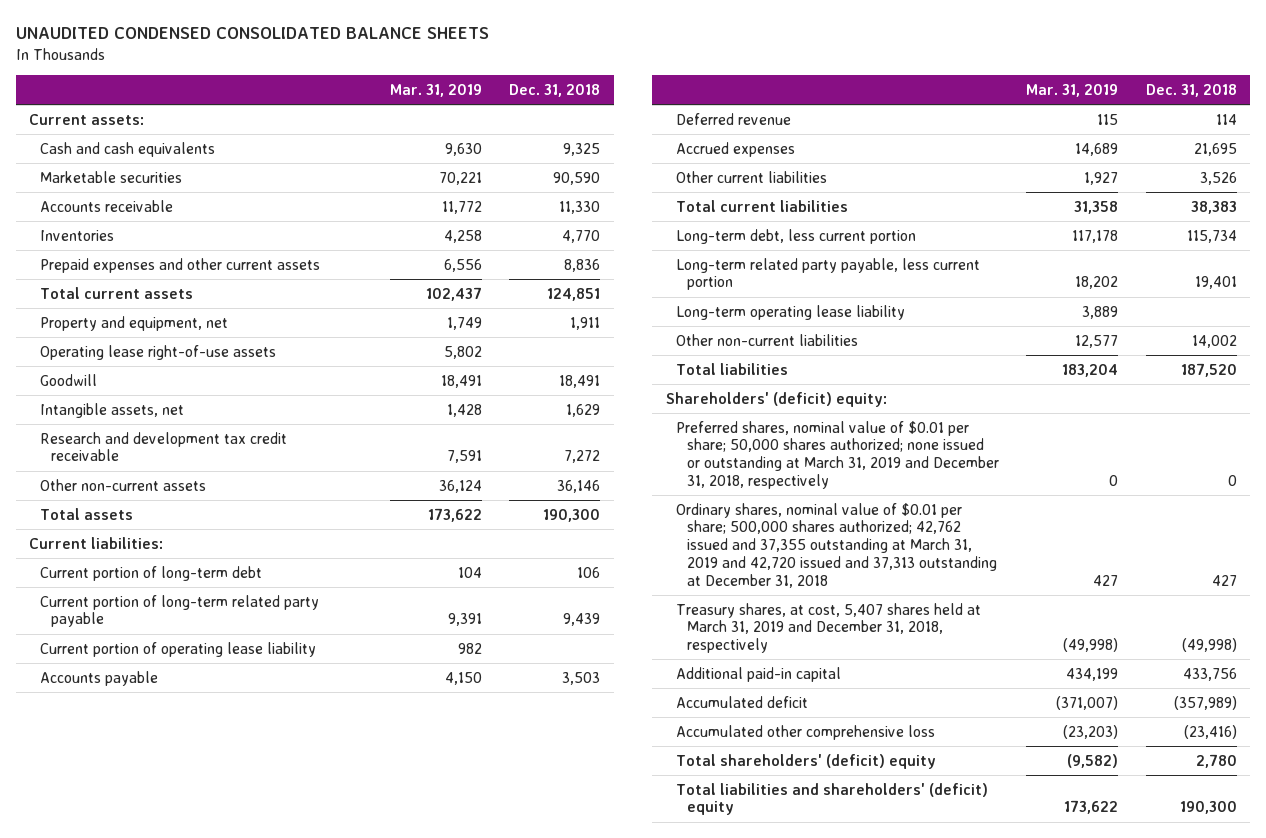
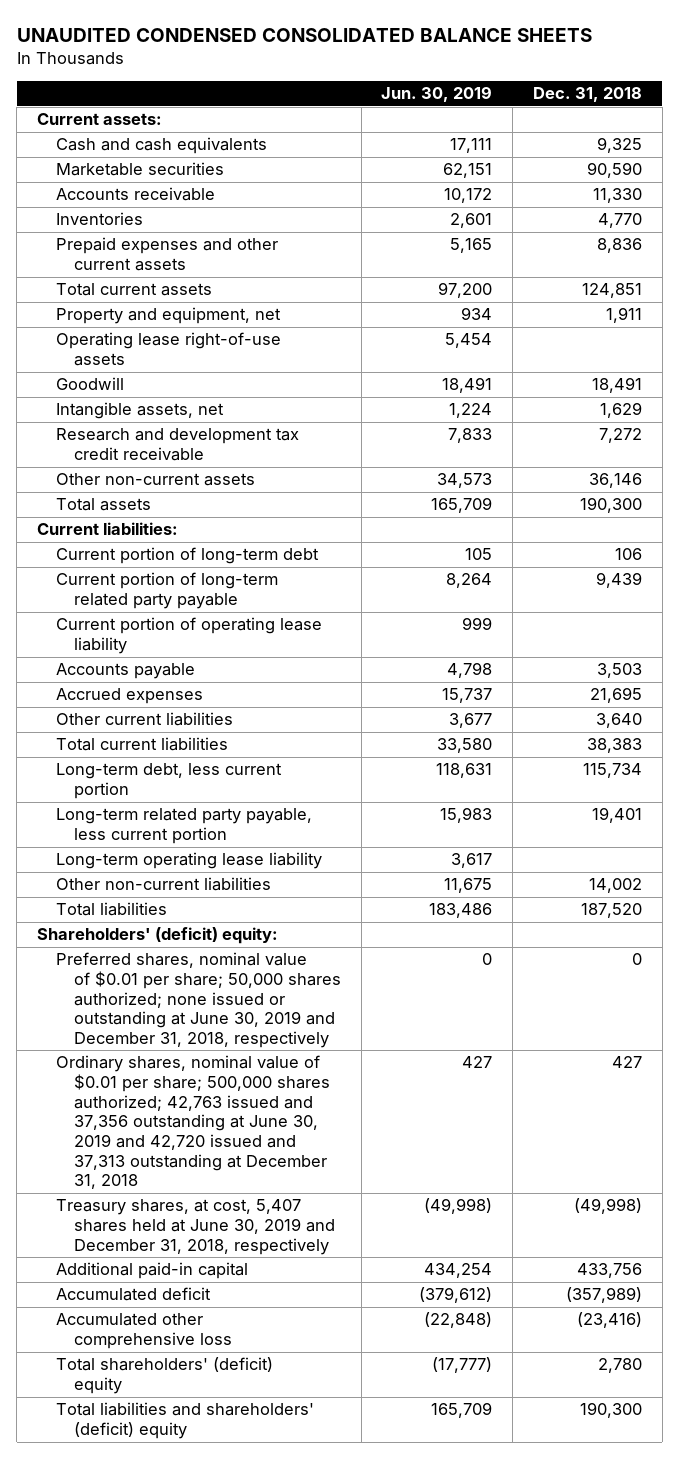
[390,83,483,97] Mar. 31, 2019 -> none
none -> [381,86,493,103] Jun. 30, 2019
[676,112,792,125] Deferred revenue -> none
[1199,171,1237,185] 3,526 -> [595,713,642,729] 3,640
[676,420,1000,489] Preferred shares, nominal value of $0.01 per share; 50,000 shares authorized; none issued or outstanding at March 31, 2019 and December 31, 2018, respectively -> [55,952,341,1048] Preferred shares, nominal value of $0.01 per share; 50,000 shares authorized; none issued or outstanding at June 30, 2019 and December 31, 2018, respectively
[676,502,998,588] Ordinary shares, nominal value of $0.01 per share; 500,000 shares authorized; 42,762 issued and 37,355 outstanding at March 31, 2019 and 42,720 issued and 37,313 outstanding at December 31, 2018 -> [55,1055,330,1190] Ordinary shares, nominal value of $0.01 per share; 500,000 shares authorized; 42,763 issued and 37,356 outstanding at June 30, 2019 and 42,720 issued and 37,313 outstanding at December 31, 2018
[676,602,982,654] Treasury shares, at cost, 5,407 shares held at March 31, 2019 and December 31, 2018, respectively -> [55,1199,335,1255] Treasury shares, at cost, 5,407 shares held at June 30, 2019 and December 31, 2018, respectively

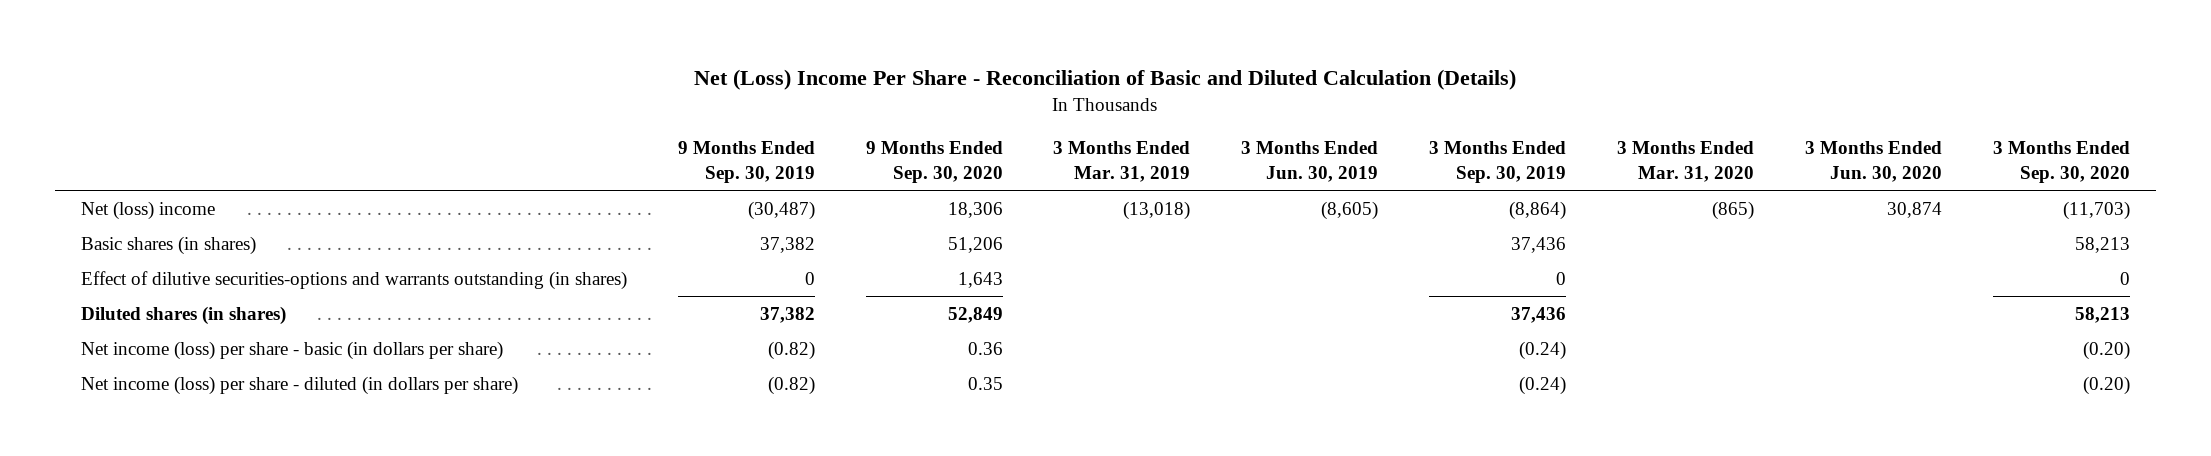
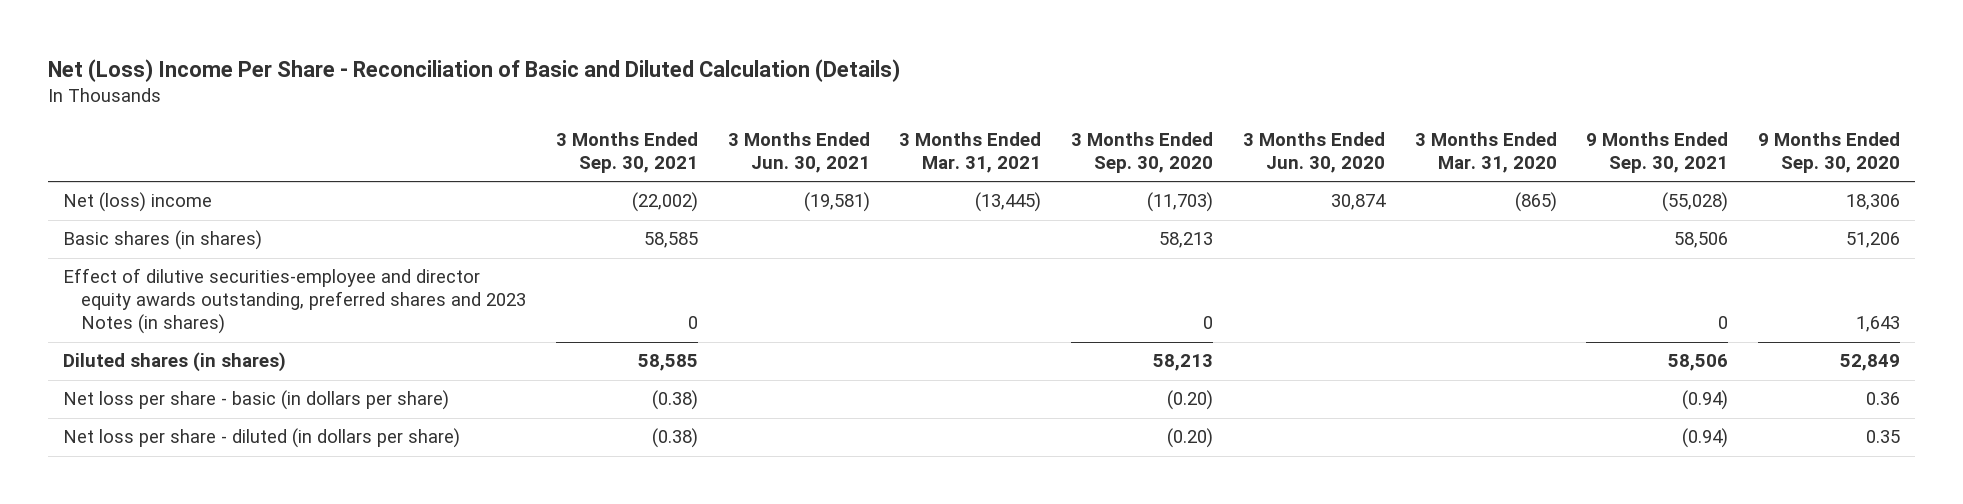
[677,140,815,183] 9 Months Ended Sep. 30, 2019 -> none
[1053,140,1191,182] 3 Months Ended Mar. 31, 2019 -> none
[1241,140,1379,182] 3 Months Ended Jun. 30, 2019 -> none
[1429,140,1567,183] 3 Months Ended Sep. 30, 2019 -> none
none -> [555,132,698,174] 3 Months Ended Sep. 30, 2021
none -> [727,132,870,174] 3 Months Ended Jun. 30, 2021
none -> [899,132,1042,174] 3 Months Ended Mar. 31, 2021
none -> [1586,132,1729,174] 9 Months Ended Sep. 30, 2021
[80,270,627,290] Effect of dilutive securities-options and warrants outstanding (in shares) -> [62,268,527,335] Effect of dilutive securities-employee and director equity awards outstanding, preferred shares and 2023 Notes (in shares)
[80,340,503,360] Net income (loss) per share - basic (in dollars per share) -> [62,390,449,411] Net loss per share - basic (in dollars per share)
[80,375,518,395] Net income (loss) per share - diluted (in dollars per share) -> [62,428,460,449] Net loss per share - diluted (in dollars per share)

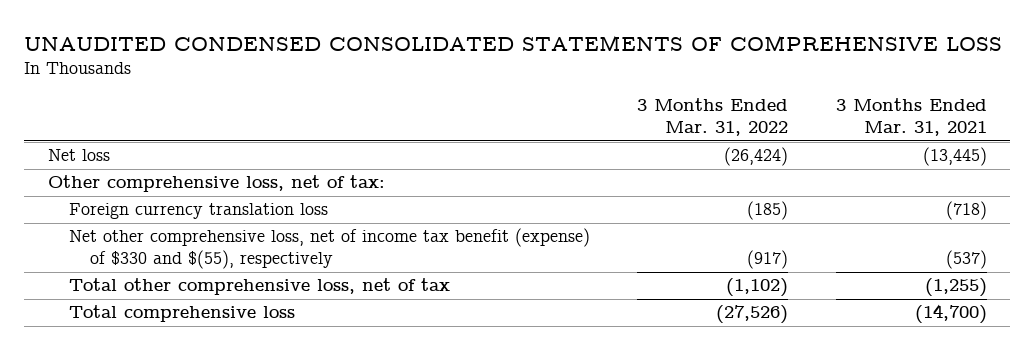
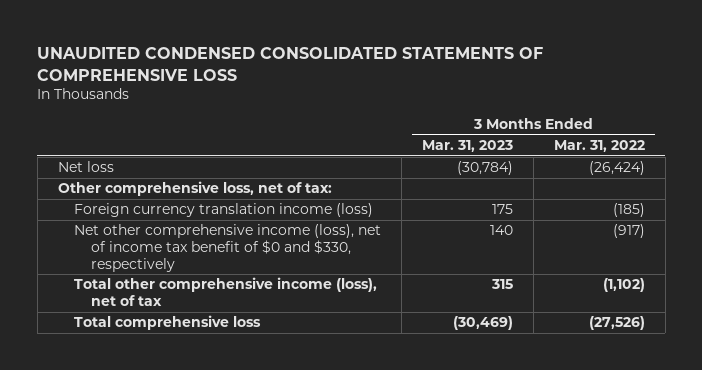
[835,98,987,137] 3 Months Ended Mar. 31, 2021 -> none
none -> [422,139,514,152] Mar. 31, 2023
[68,203,328,220] Foreign currency translation loss -> [74,203,374,218] Foreign currency translation income (loss)
[68,228,590,270] Net other comprehensive loss, net of income tax benefit (expense) of $330 and $(55), respectively -> [74,224,382,272] Net other comprehensive income (loss), net of income tax benefit of $0 and $330, respectively
[68,278,450,296] Total other comprehensive loss, net of tax -> [74,277,378,307] Total other comprehensive income (loss), net of tax

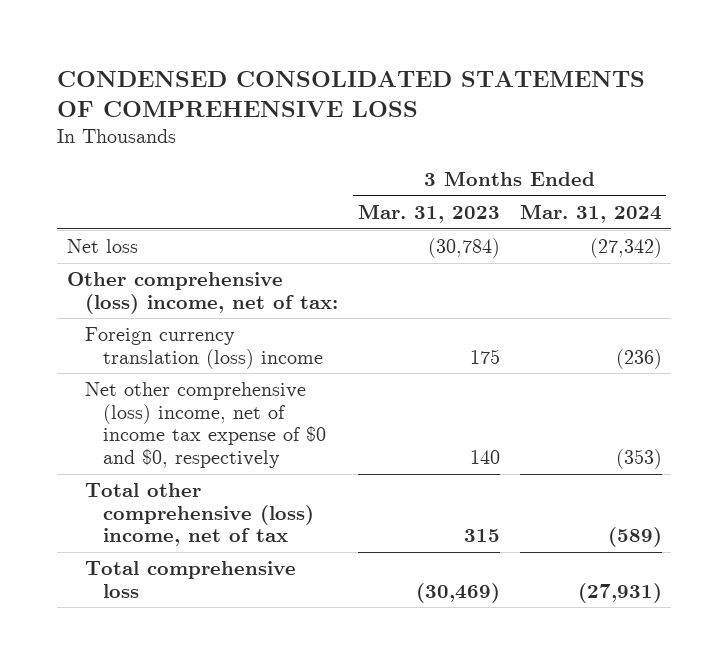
[37,46,544,81] UNAUDITED CONDENSED CONSOLIDATED STATEMENTS OF COMPREHENSIVE LOSS -> [56,70,645,118] CONDENSED CONSOLIDATED STATEMENTS OF COMPREHENSIVE LOSS
[553,139,645,152] Mar. 31, 2022 -> none
none -> [519,203,662,223] Mar. 31, 2024
[57,181,332,197] Other comprehensive loss, net of tax: -> [66,272,338,314] Other comprehensive (loss) income, net of tax:
[74,203,374,218] Foreign currency translation income (loss) -> [84,327,323,369] Foreign currency translation (loss) income
[74,224,382,272] Net other comprehensive income (loss), net of income tax benefit of $0 and $330, respectively -> [84,382,326,468] Net other comprehensive (loss) income, net of income tax expense of $0 and $0, respectively
[74,277,378,307] Total other comprehensive income (loss), net of tax -> [84,483,314,547] Total other comprehensive (loss) income, net of tax

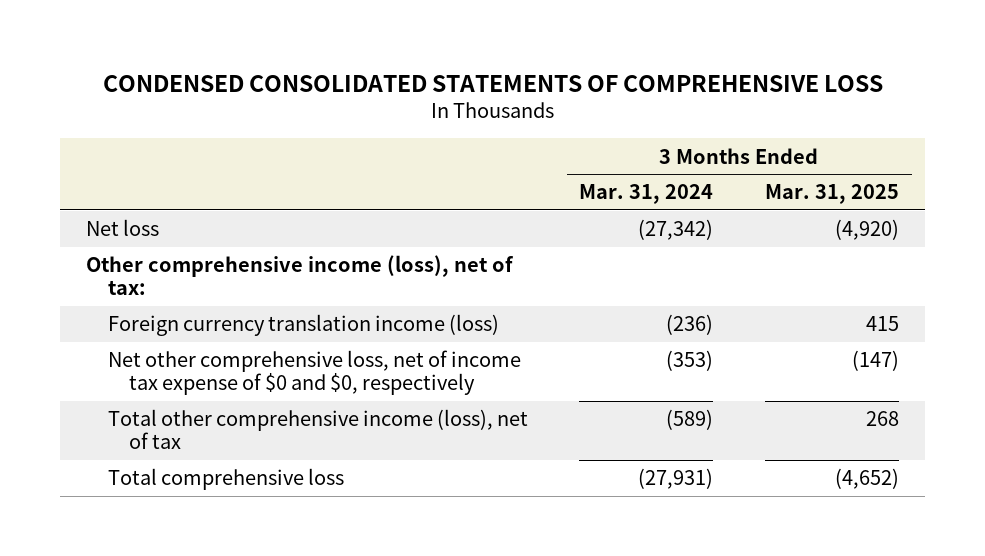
[357,203,500,223] Mar. 31, 2023 -> none
none -> [765,184,900,205] Mar. 31, 2025
[66,272,338,314] Other comprehensive (loss) income, net of tax: -> [86,255,515,296] Other comprehensive income (loss), net of tax:
[84,327,323,369] Foreign currency translation (loss) income -> [107,314,499,337] Foreign currency translation income (loss)
[84,382,326,468] Net other comprehensive (loss) income, net of income tax expense of $0 and $0, respectively -> [107,350,521,396] Net other comprehensive loss, net of income tax expense of $0 and $0, respectively
[84,483,314,547] Total other comprehensive (loss) income, net of tax -> [107,409,528,450] Total other comprehensive income (loss), net of tax

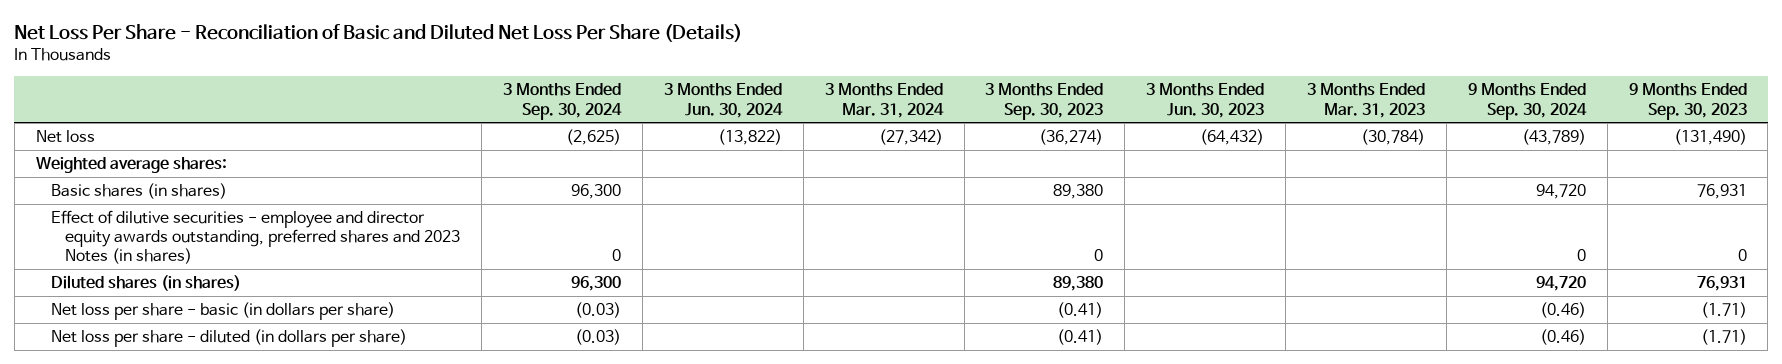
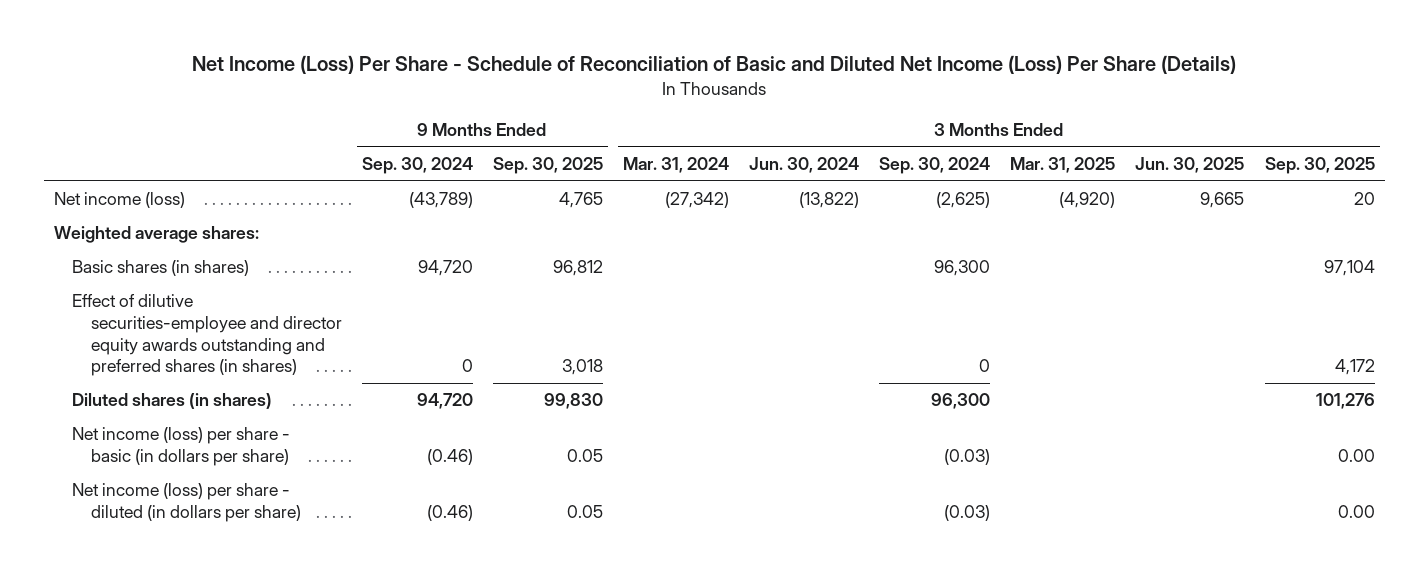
[14,23,743,42] Net Loss Per Share - Reconciliation of Basic and Diluted Net Loss Per Share (Details) -> [192,54,1237,74] Net Income (Loss) Per Share - Schedule of Reconciliation of Basic and Diluted Net Income (Loss) Per Share (Details)
[985,83,1104,120] 3 Months Ended Sep. 30, 2023 -> none
[1146,83,1265,118] 3 Months Ended Jun. 30, 2023 -> none
[1307,83,1426,118] 3 Months Ended Mar. 31, 2023 -> none
[1628,83,1747,120] 9 Months Ended Sep. 30, 2023 -> none
none -> [492,156,603,174] Sep. 30, 2025
none -> [1010,156,1116,173] Mar. 31, 2025
none -> [1135,156,1245,173] Jun. 30, 2025
none -> [1264,156,1375,174] Sep. 30, 2025
[35,130,95,144] Net loss -> [53,192,185,209] Net income (loss)
[50,210,461,265] Effect of dilutive securities - employee and director equity awards outstanding, preferred shares and 2023 Notes (in shares) -> [72,294,342,377] Effect of dilutive securities-employee and director equity awards outstanding and preferred shares (in shares)
[50,302,395,321] Net loss per share - basic (in dollars per share) -> [72,427,291,467] Net income (loss) per share - basic (in dollars per share)
[50,329,407,348] Net loss per share - diluted (in dollars per share) -> [72,483,301,523] Net income (loss) per share - diluted (in dollars per share)

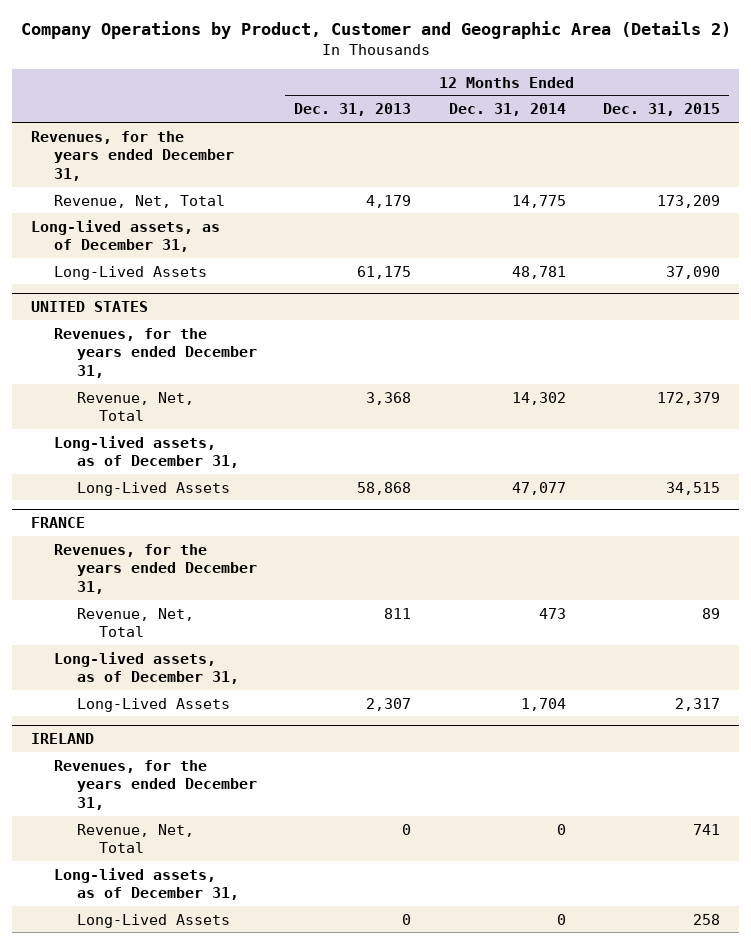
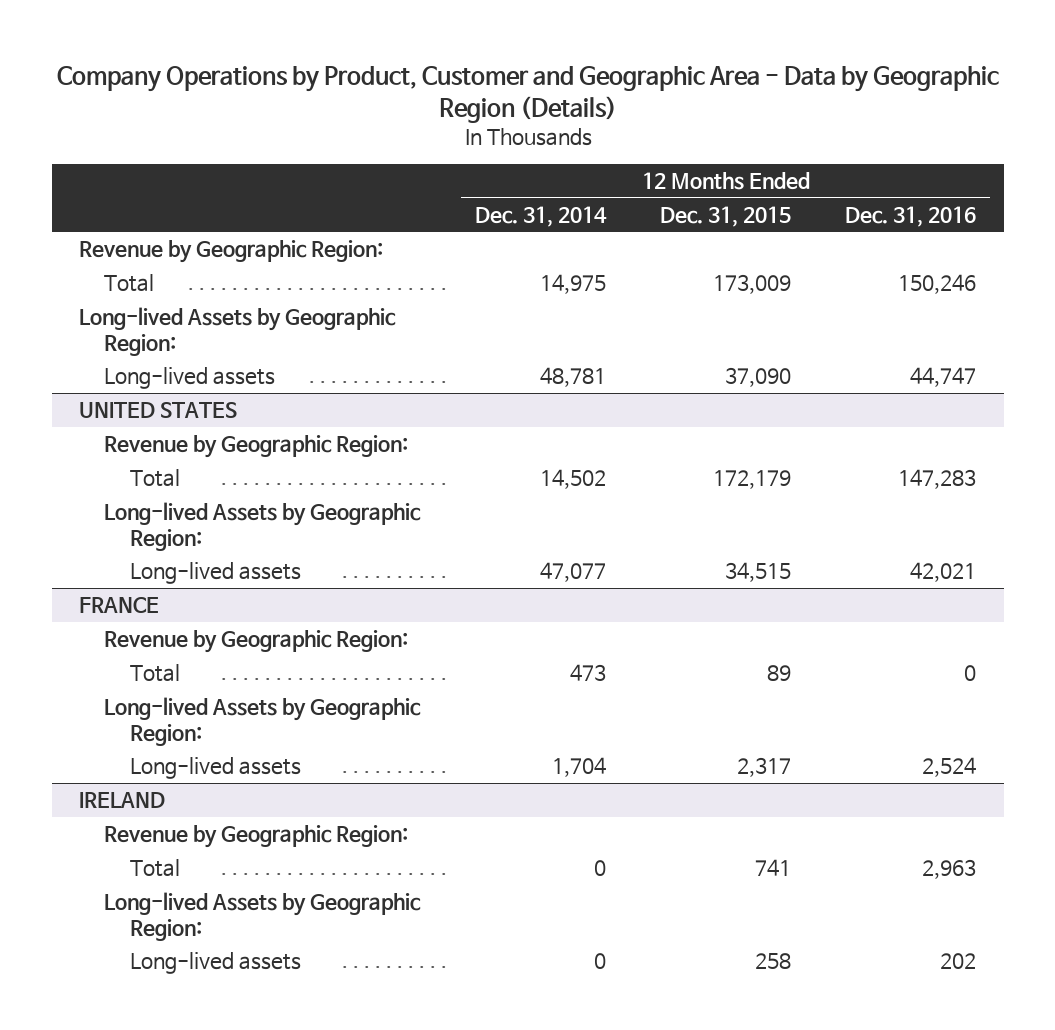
[20,21,731,40] Company Operations by Product, Customer and Geographic Area (Details 2) -> [56,65,999,123] Company Operations by Product, Customer and Geographic Area - Data by Geographic Region (Details)
[294,103,412,117] Dec. 31, 2013 -> none
none -> [845,205,977,227] Dec. 31, 2016
[31,130,234,181] Revenues, for the years ended December 31, -> [79,240,384,264] Revenue by Geographic Region:
[53,194,225,208] Revenue, Net, Total -> [104,274,155,293] Total
[511,194,566,208] 14,775 -> [539,274,606,295] 14,975
[657,194,721,208] 173,209 -> [713,274,792,295] 173,009
[31,219,221,253] Long-lived assets, as of December 31, -> [79,307,397,356] Long-lived Assets by Geographic Region:
[53,265,207,280] Long-Lived Assets -> [104,367,276,390] Long-lived assets
[53,327,257,378] Revenues, for the years ended December 31, -> [104,435,409,459] Revenue by Geographic Region:
[76,391,194,422] Revenue, Net, Total -> [129,469,180,488] Total
[511,391,566,405] 14,302 -> [539,469,606,490] 14,502
[657,391,721,405] 172,379 -> [713,470,792,490] 172,179
[53,435,239,469] Long-lived assets, as of December 31, -> [104,502,422,551] Long-lived Assets by Geographic Region:
[76,481,230,496] Long-Lived Assets -> [129,562,301,585] Long-lived assets
[53,543,257,594] Revenues, for the years ended December 31, -> [104,630,409,654] Revenue by Geographic Region:
[76,607,194,638] Revenue, Net, Total -> [129,664,180,683] Total
[53,651,239,685] Long-lived assets, as of December 31, -> [104,697,422,746] Long-lived Assets by Geographic Region:
[76,697,230,712] Long-Lived Assets -> [129,757,301,780] Long-lived assets
[53,759,257,810] Revenues, for the years ended December 31, -> [104,825,409,849] Revenue by Geographic Region:
[76,823,194,854] Revenue, Net, Total -> [129,859,180,878] Total
[53,867,239,901] Long-lived assets, as of December 31, -> [104,892,422,941] Long-lived Assets by Geographic Region:
[76,913,230,928] Long-Lived Assets -> [129,952,301,975] Long-lived assets

